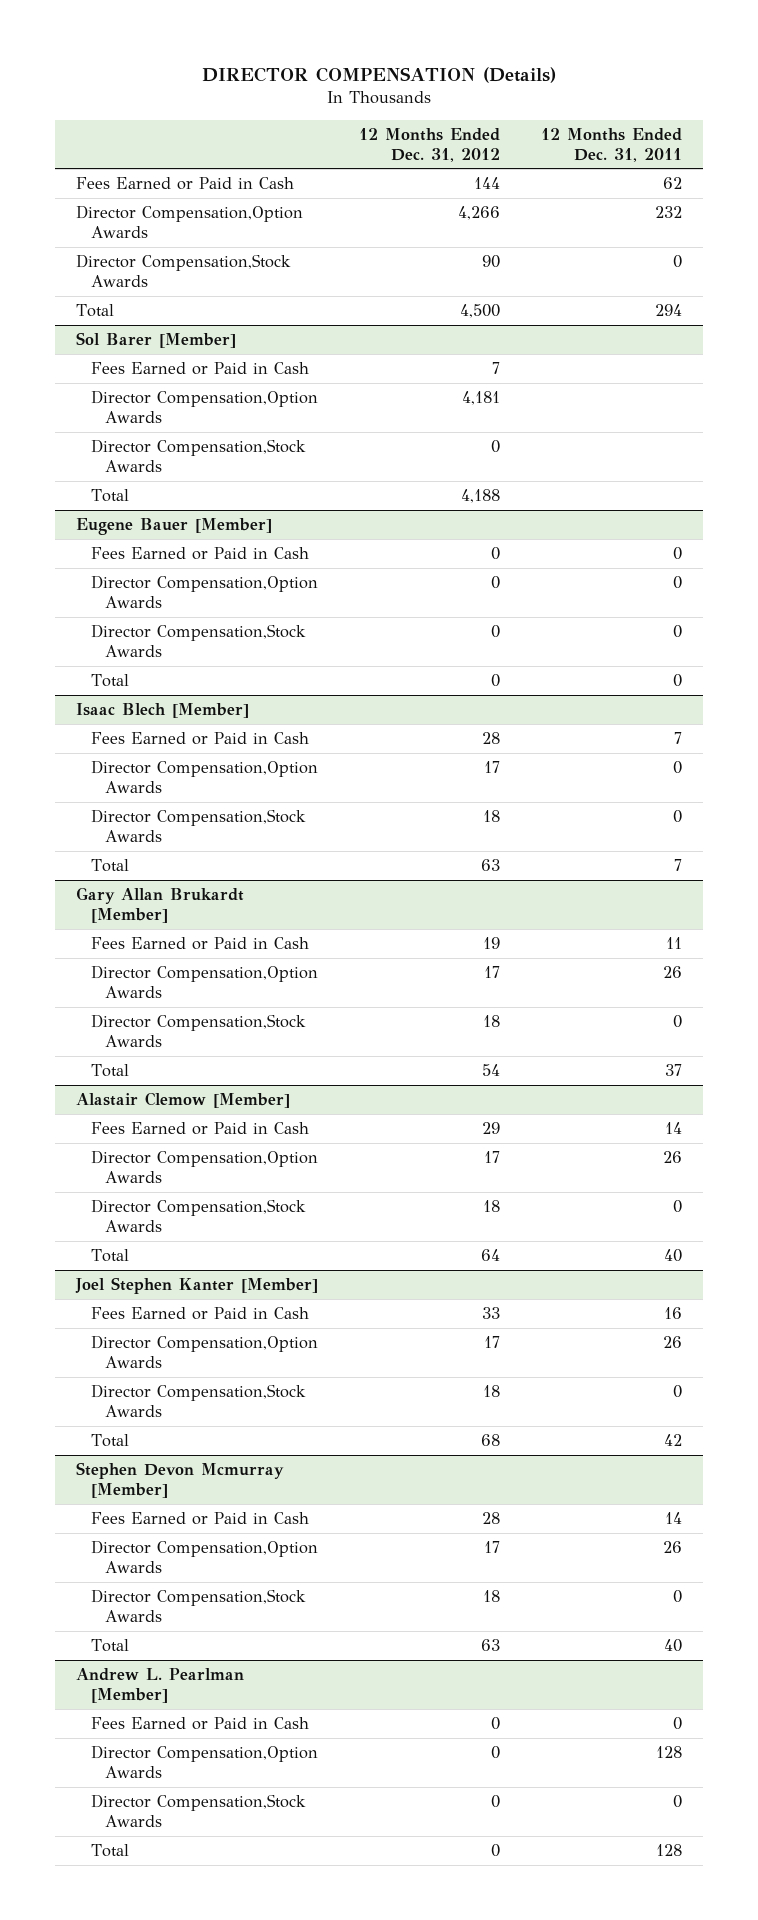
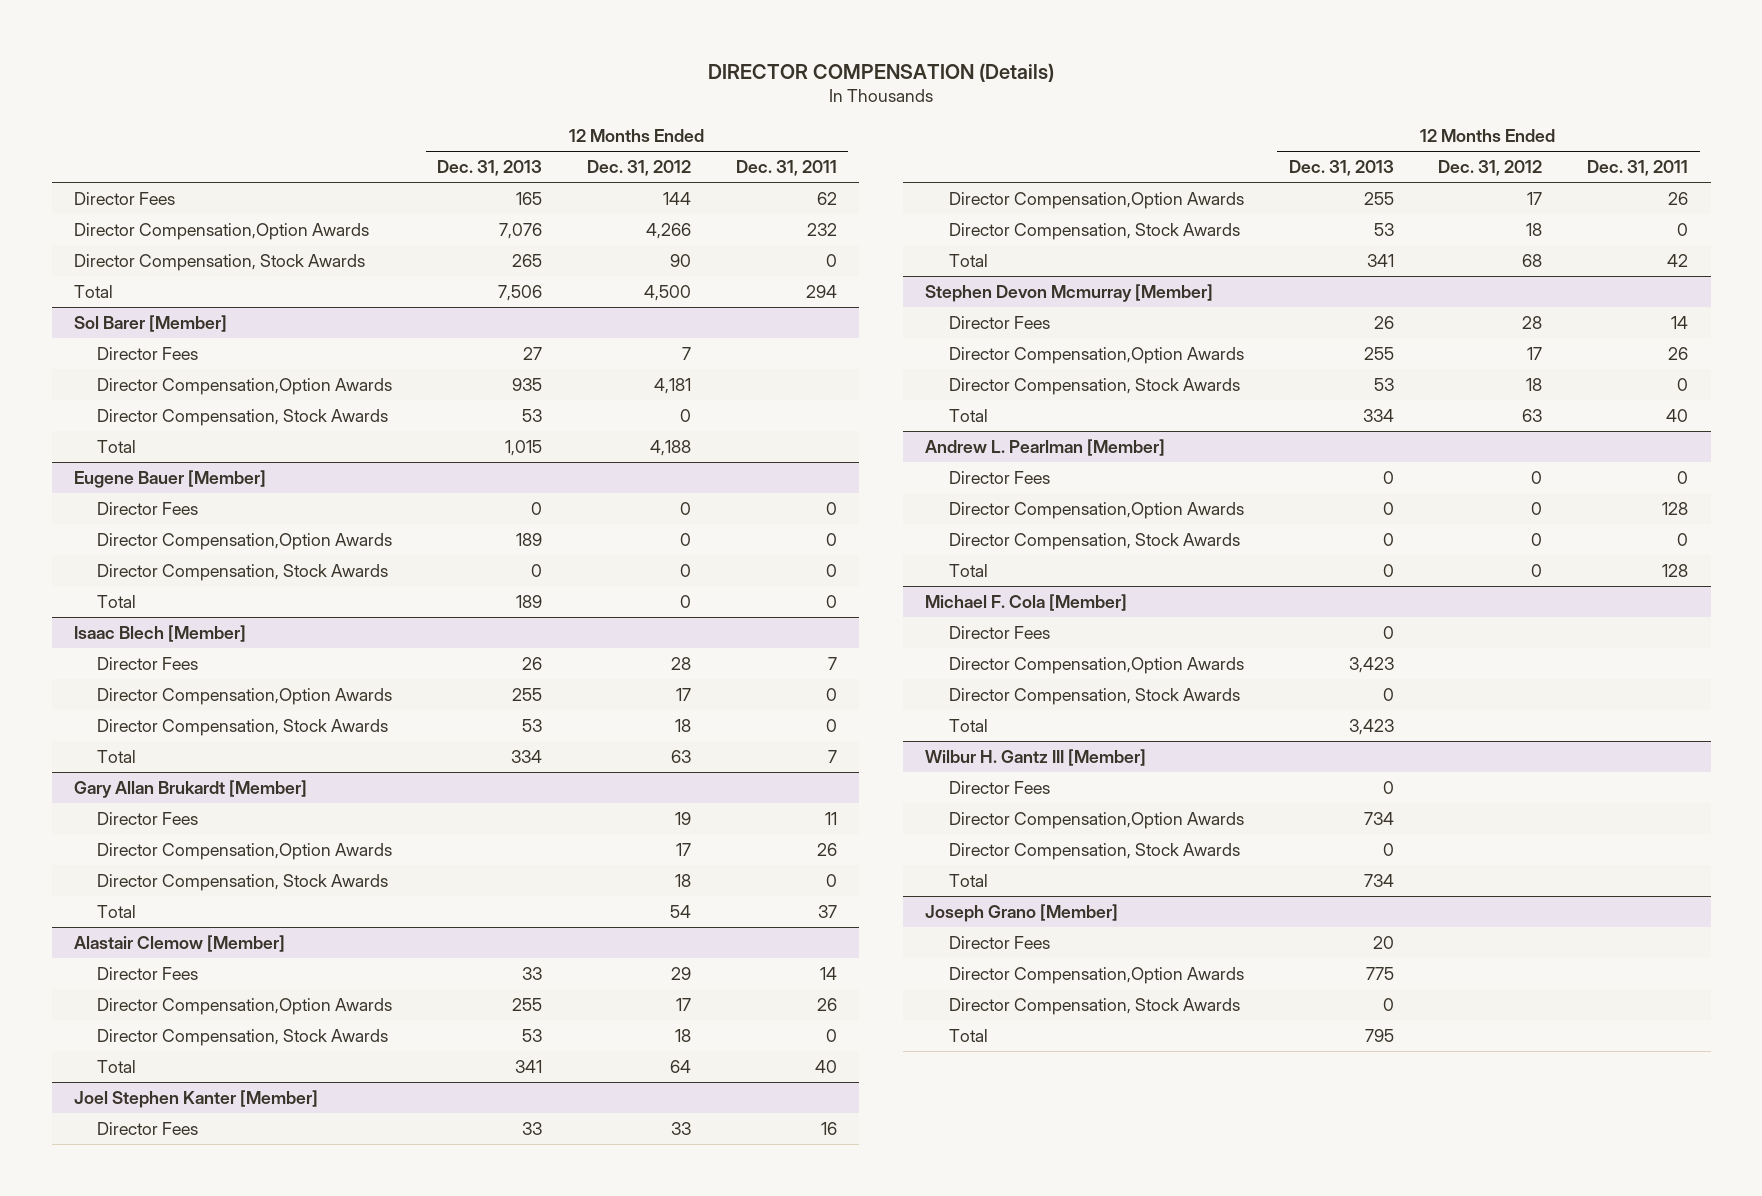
none -> [437,160,543,177] Dec. 31, 2013
[76,176,295,190] Fees Earned or Paid in Cash -> [74,192,176,206] Director Fees
[76,253,292,287] Director Compensation,Stock Awards -> [74,254,366,272] Director Compensation, Stock Awards
[90,361,309,375] Fees Earned or Paid in Cash -> [97,347,199,361] Director Fees
[90,438,306,472] Director Compensation,Stock Awards -> [97,409,389,427] Director Compensation, Stock Awards
[90,546,309,560] Fees Earned or Paid in Cash -> [97,502,199,516] Director Fees
[90,623,306,657] Director Compensation,Stock Awards -> [97,564,389,582] Director Compensation, Stock Awards
[90,731,309,745] Fees Earned or Paid in Cash -> [97,657,199,671] Director Fees
[90,808,306,842] Director Compensation,Stock Awards -> [97,719,389,737] Director Compensation, Stock Awards
[90,936,309,950] Fees Earned or Paid in Cash -> [97,812,199,826] Director Fees
[90,1013,306,1047] Director Compensation,Stock Awards -> [97,874,389,892] Director Compensation, Stock Awards
[90,1121,309,1135] Fees Earned or Paid in Cash -> [97,967,199,981] Director Fees
[90,1198,306,1232] Director Compensation,Stock Awards -> [97,1029,389,1047] Director Compensation, Stock Awards
[90,1306,309,1320] Fees Earned or Paid in Cash -> [97,1122,199,1136] Director Fees
[90,1383,306,1417] Director Compensation,Stock Awards -> [948,223,1240,241] Director Compensation, Stock Awards
[90,1511,309,1525] Fees Earned or Paid in Cash -> [948,316,1050,330] Director Fees
[90,1588,306,1622] Director Compensation,Stock Awards -> [948,378,1240,396] Director Compensation, Stock Awards
[90,1716,309,1730] Fees Earned or Paid in Cash -> [948,471,1050,485] Director Fees
[90,1793,306,1827] Director Compensation,Stock Awards -> [948,533,1240,551] Director Compensation, Stock Awards
none -> [925,594,1128,612] Michael F. Cola [Member]
none -> [948,626,1050,640] Director Fees
none -> [948,657,1244,675] Director Compensation,Option Awards
none -> [948,688,1240,706] Director Compensation, Stock Awards
none -> [948,719,988,733] Total
none -> [925,749,1147,767] Wilbur H. Gantz III [Member]
none -> [948,781,1050,795] Director Fees
none -> [948,812,1244,830] Director Compensation,Option Awards
none -> [948,843,1240,861] Director Compensation, Stock Awards
none -> [948,874,988,888] Total
none -> [925,904,1119,923] Joseph Grano [Member]
none -> [948,936,1050,950] Director Fees
none -> [948,967,1244,985] Director Compensation,Option Awards
none -> [948,998,1240,1016] Director Compensation, Stock Awards
none -> [948,1029,988,1043] Total

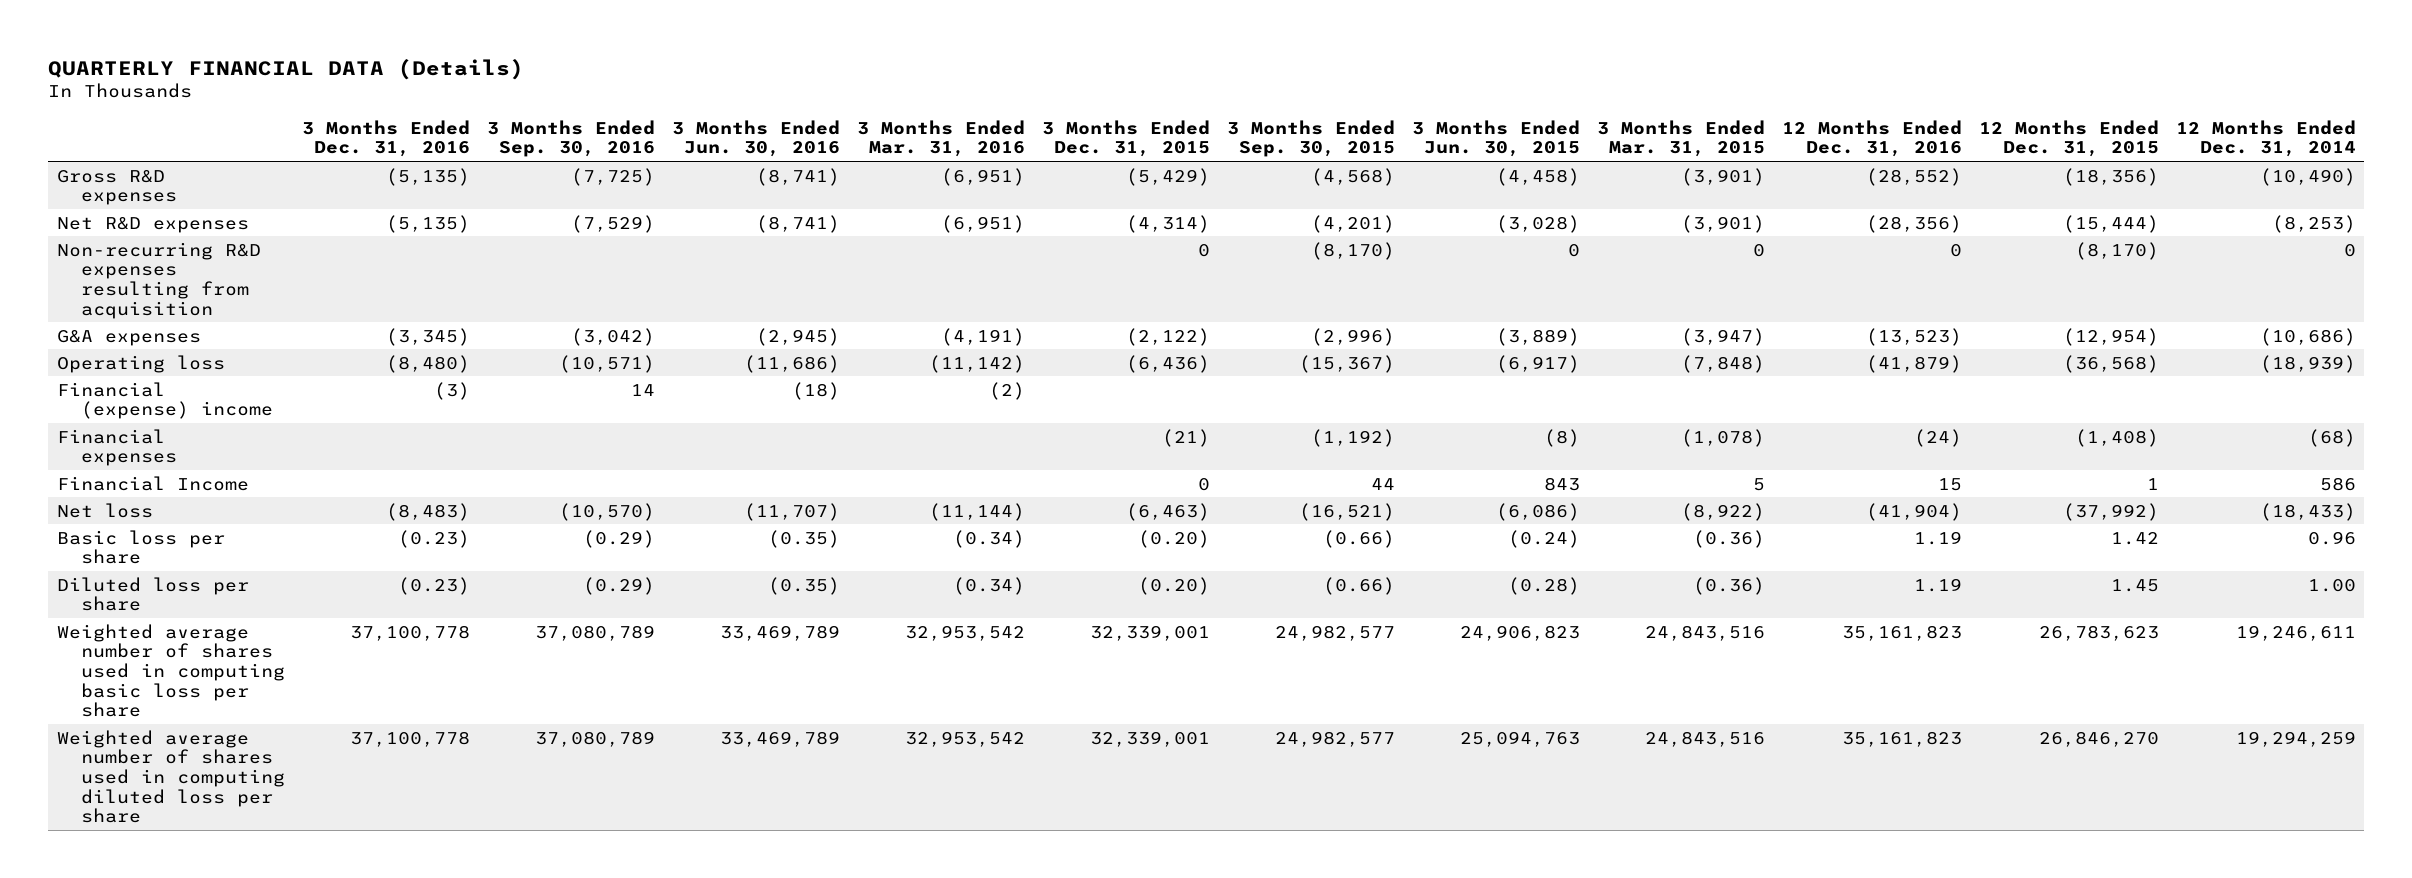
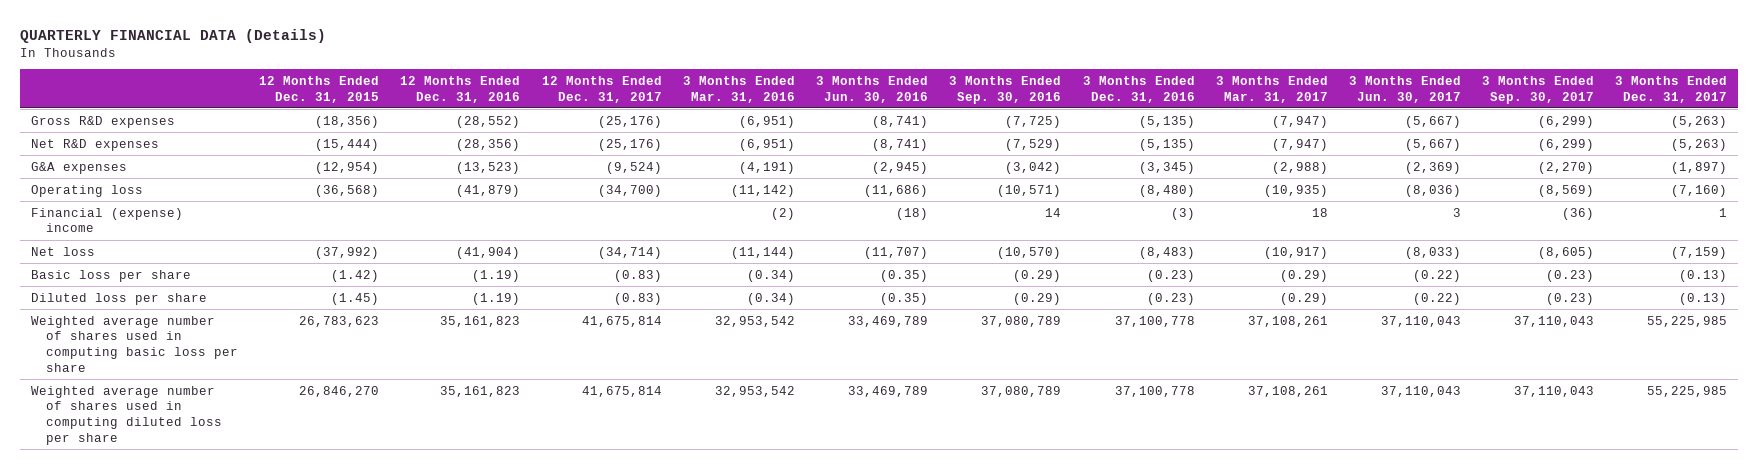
[1041,119,1210,158] 3 Months Ended Dec. 31, 2015 -> none
[1226,119,1395,158] 3 Months Ended Sep. 30, 2015 -> none
[1411,119,1580,158] 3 Months Ended Jun. 30, 2015 -> none
[1596,119,1765,158] 3 Months Ended Mar. 31, 2015 -> none
[2175,119,2356,158] 12 Months Ended Dec. 31, 2014 -> none
none -> [541,75,662,103] 12 Months Ended Dec. 31, 2017
none -> [1215,75,1328,103] 3 Months Ended Mar. 31, 2017
none -> [1348,75,1461,103] 3 Months Ended Jun. 30, 2017
none -> [1482,75,1595,104] 3 Months Ended Sep. 30, 2017
none -> [1615,75,1728,103] 3 Months Ended Dec. 31, 2017
[56,241,261,319] Non-recurring R&D expenses resulting from acquisition -> none
[56,428,177,467] Financial expenses -> none
[56,475,249,491] Financial Income -> none
[1913,530,1962,545] 1.19 -> [472,269,521,282] (1.19)
[2110,531,2159,545] 1.42 -> [331,269,380,282] (1.42)
[1913,577,1962,592] 1.19 -> [472,292,521,305] (1.19)
[2110,578,2159,592] 1.45 -> [331,292,380,305] (1.45)

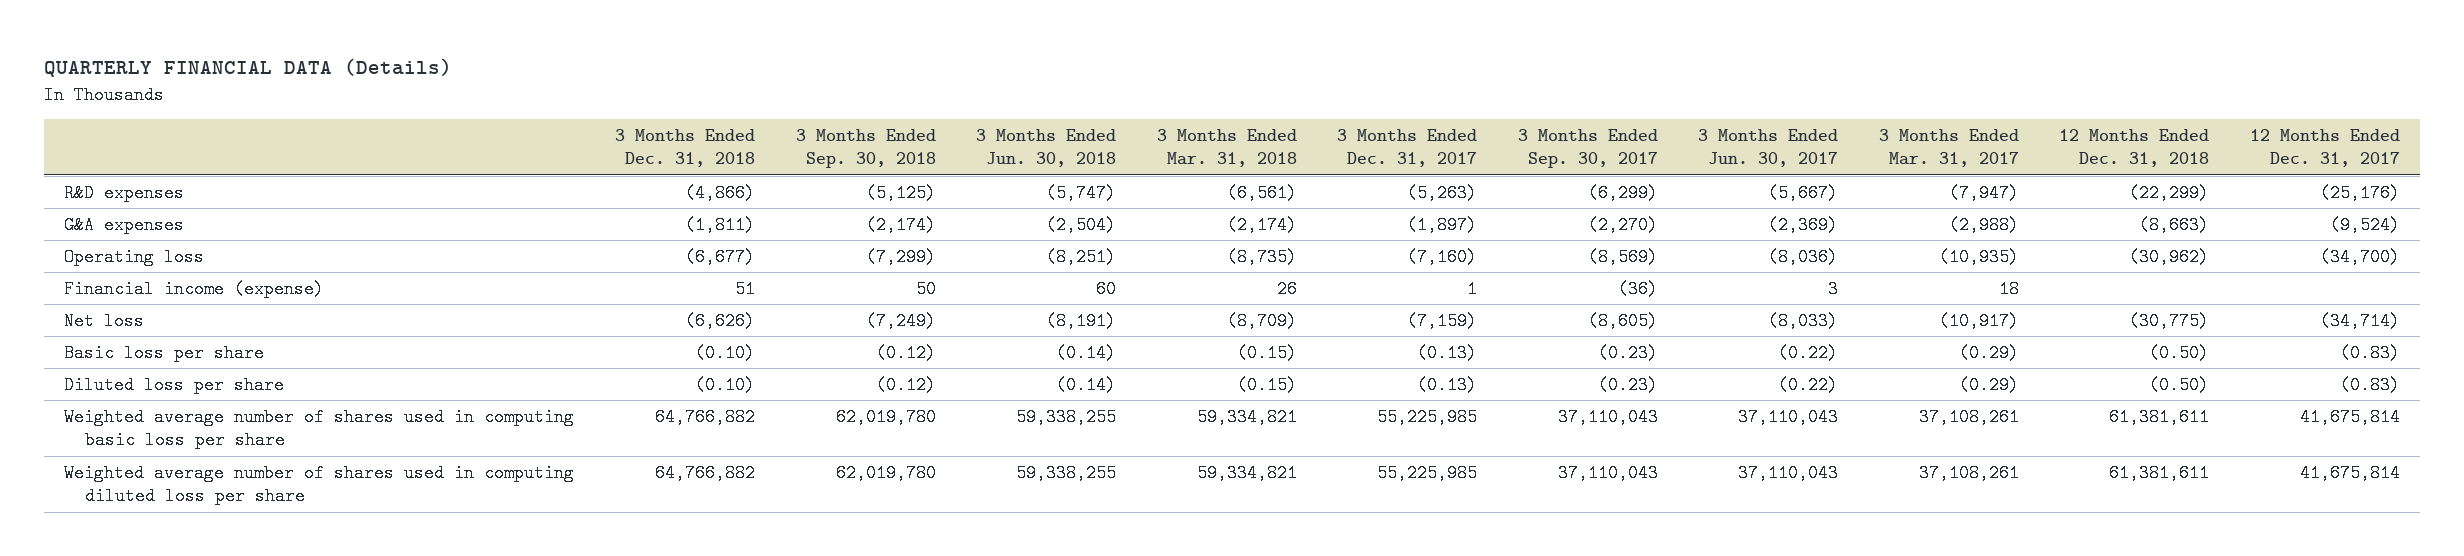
[259,75,380,103] 12 Months Ended Dec. 31, 2015 -> none
[400,75,521,103] 12 Months Ended Dec. 31, 2016 -> none
[682,75,795,103] 3 Months Ended Mar. 31, 2016 -> none
[816,75,929,103] 3 Months Ended Jun. 30, 2016 -> none
[949,75,1062,104] 3 Months Ended Sep. 30, 2016 -> none
[1082,75,1195,103] 3 Months Ended Dec. 31, 2016 -> none
none -> [615,128,756,168] 3 Months Ended Dec. 31, 2018
none -> [795,128,936,169] 3 Months Ended Sep. 30, 2018
none -> [976,128,1117,168] 3 Months Ended Jun. 30, 2018
none -> [1156,128,1297,168] 3 Months Ended Mar. 31, 2018
none -> [2059,128,2210,168] 12 Months Ended Dec. 31, 2018
[30,138,159,151] Net R&D expenses -> none
[30,115,175,128] Gross R&D expenses -> [64,183,185,202] R&D expenses
[30,207,183,233] Financial (expense) income -> [64,279,325,298] Financial income (expense)

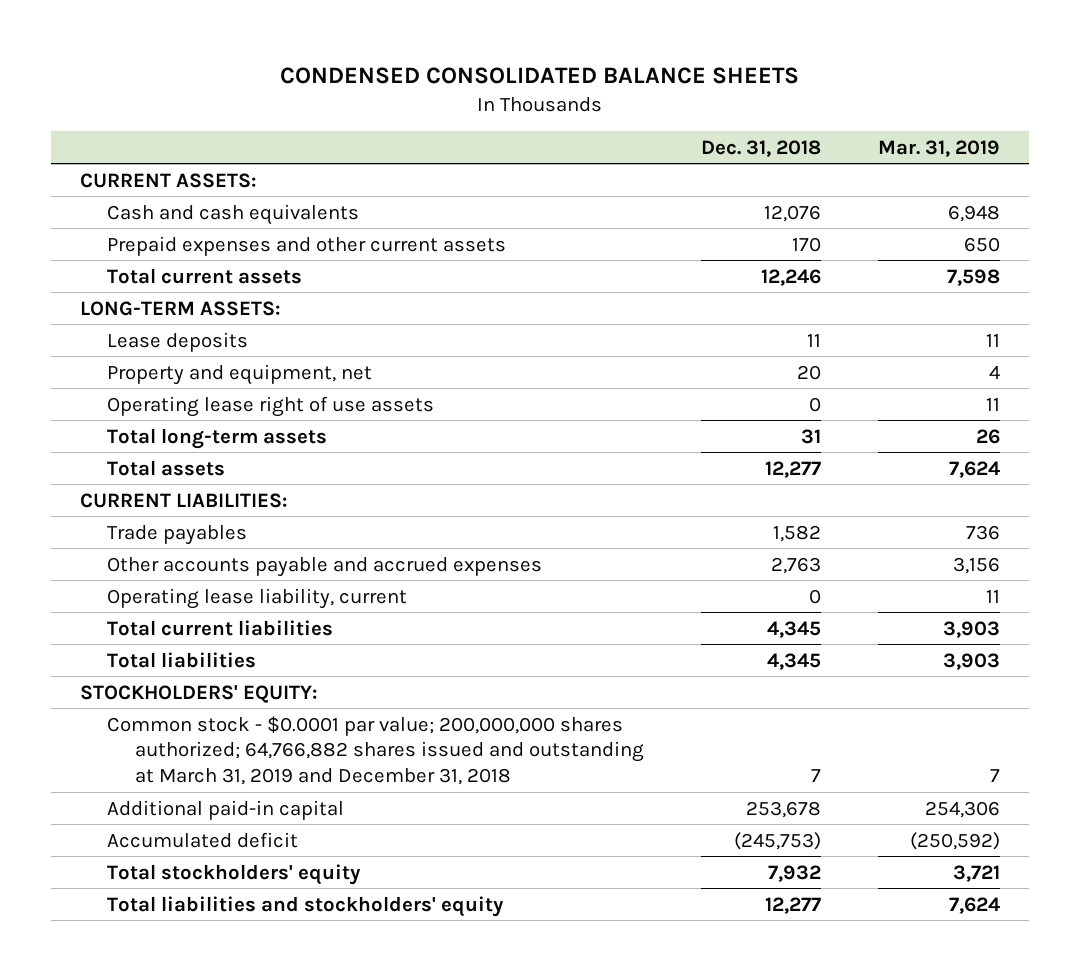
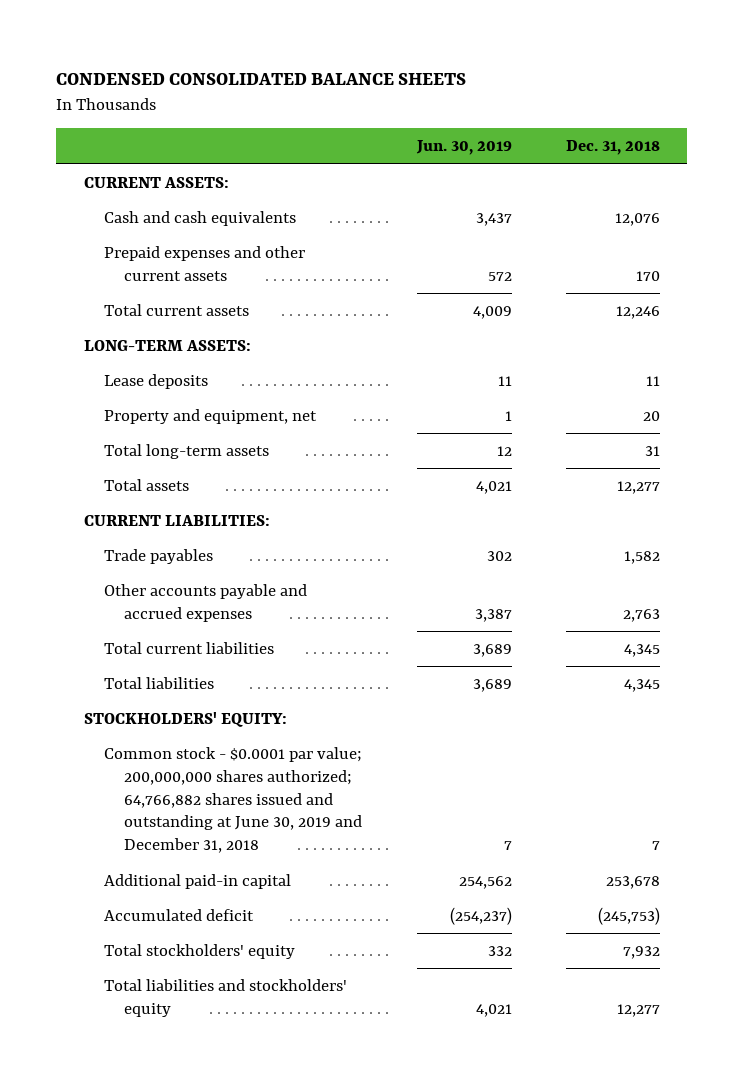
[878,139,1001,157] Mar. 31, 2019 -> none
none -> [415,140,512,156] Jun. 30, 2019
[107,395,435,417] Operating lease right of use assets -> none
[107,587,408,609] Operating lease liability, current -> none
[107,715,644,786] Common stock - $0.0001 par value; 200,000,000 shares authorized; 64,766,882 shares issued and outstanding at March 31, 2019 and December 31, 2018 -> [103,746,363,854] Common stock - $0.0001 par value; 200,000,000 shares authorized; 64,766,882 shares issued and outstanding at June 30, 2019 and December 31, 2018

